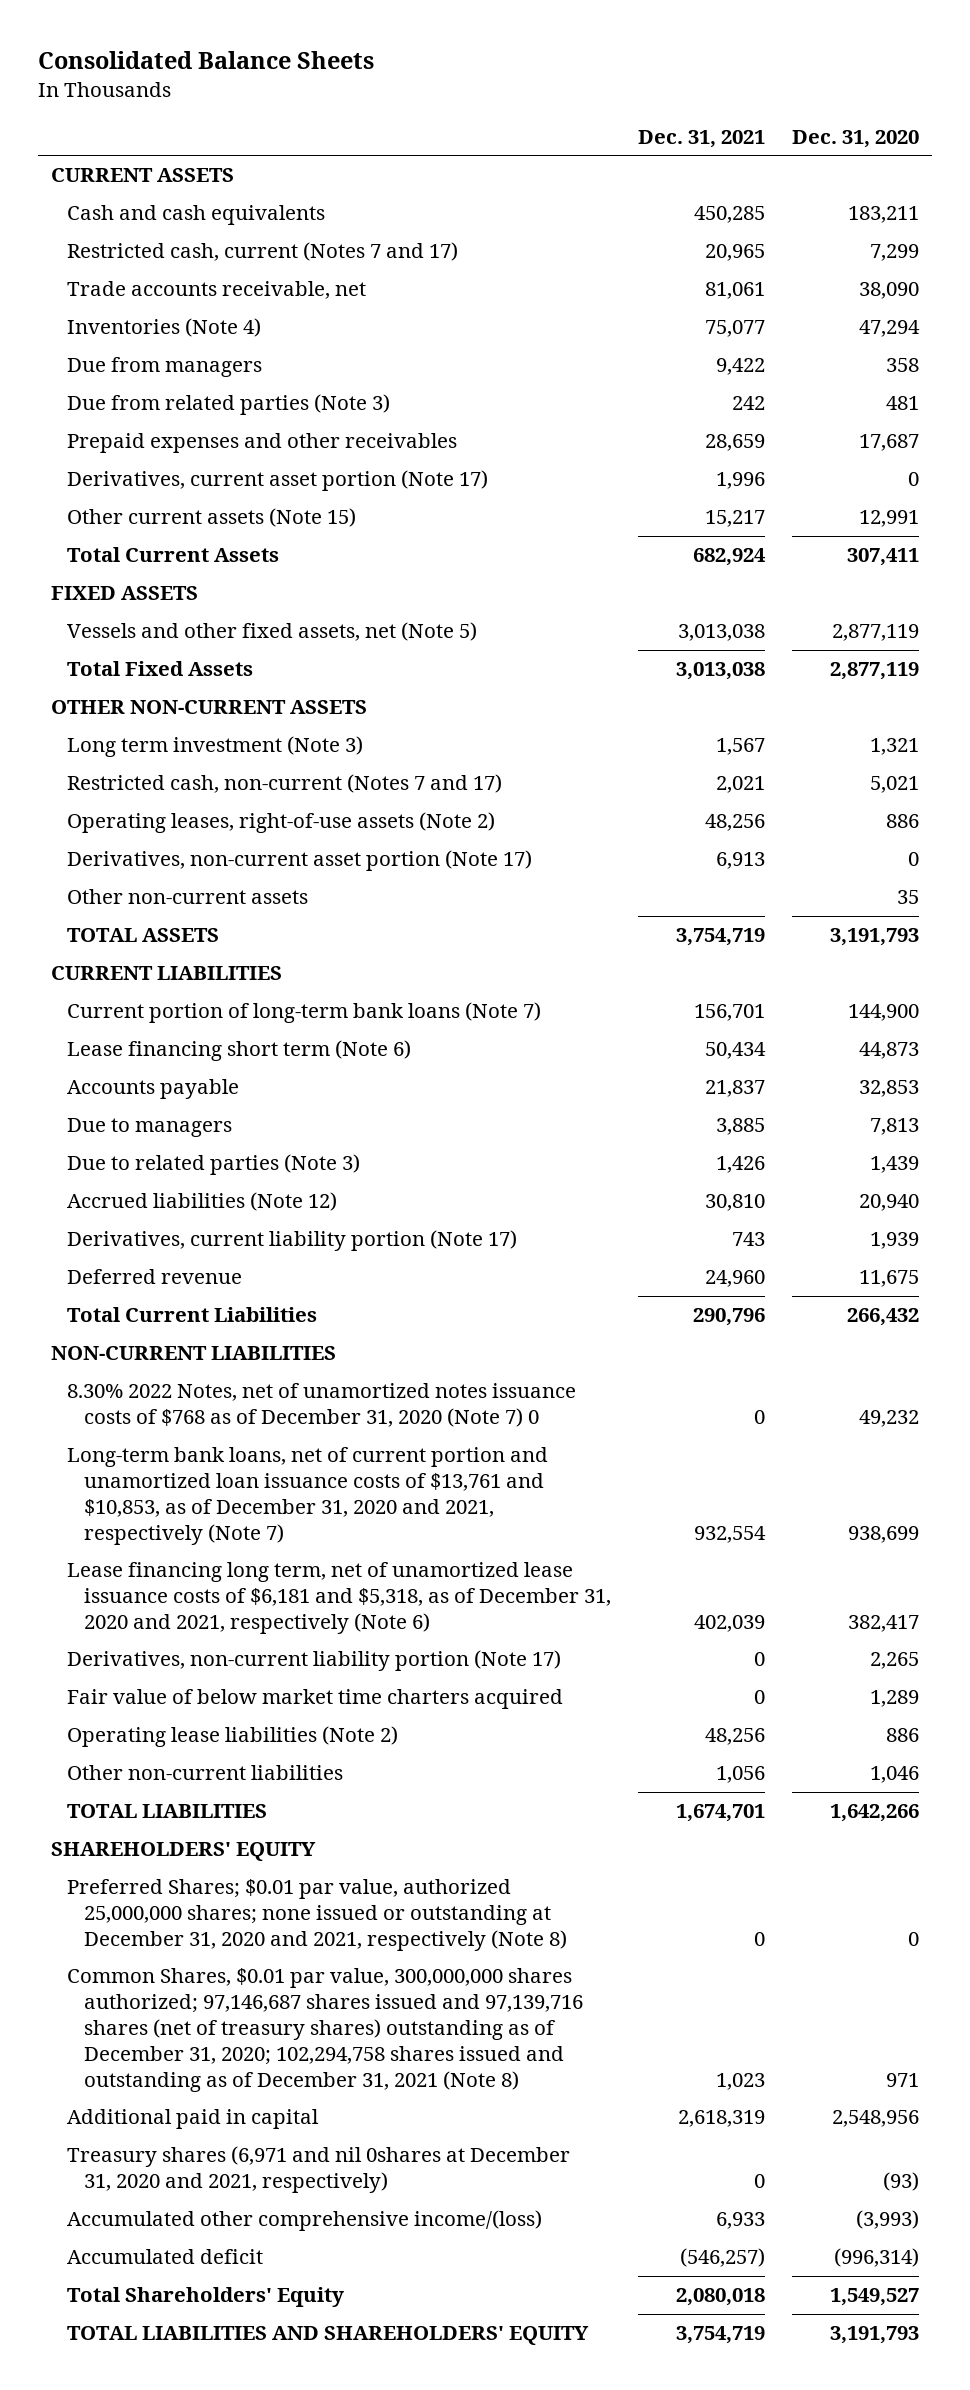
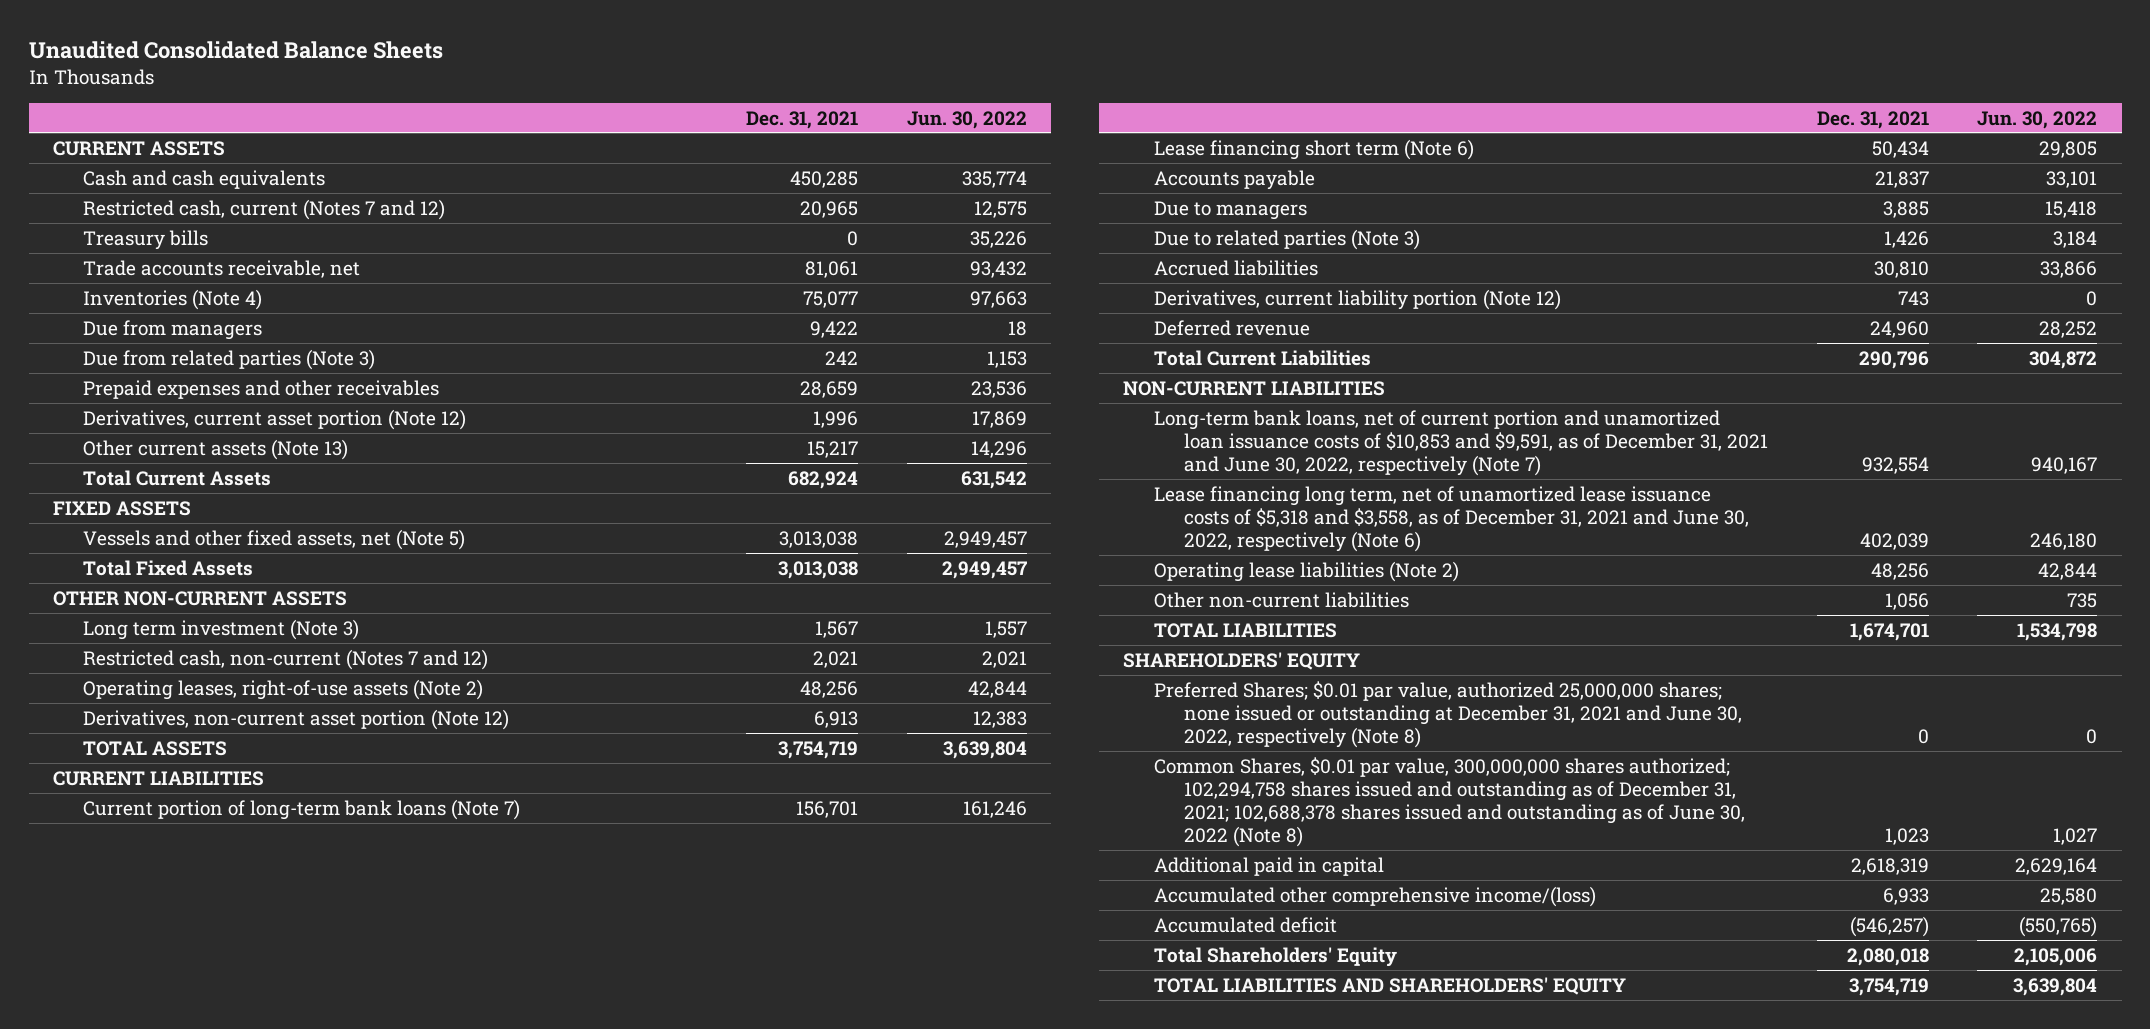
[37,51,374,70] Consolidated Balance Sheets -> [28,41,443,60] Unaudited Consolidated Balance Sheets
[791,129,919,148] Dec. 31, 2020 -> none
none -> [906,110,1027,129] Jun. 30, 2022
[67,242,459,262] Restricted cash, current (Notes 7 and 17) -> [83,198,446,220] Restricted cash, current (Notes 7 and 12)
none -> [83,229,209,250] Treasury bills
[67,470,489,492] Derivatives, current asset portion (Note 17) -> [83,408,467,430] Derivatives, current asset portion (Note 12)
[67,508,357,528] Other current assets (Note 15) -> [83,438,349,460] Other current assets (Note 13)
[67,774,503,794] Restricted cash, non-current (Notes 7 and 17) -> [83,648,489,670] Restricted cash, non-current (Notes 7 and 12)
[67,889,309,905] Other non-current assets -> none
[67,850,533,872] Derivatives, non-current asset portion (Note 17) -> [83,708,510,730] Derivatives, non-current asset portion (Note 12)
[67,1192,338,1212] Accrued liabilities (Note 12) -> [1153,259,1318,276] Accrued liabilities
[67,1230,518,1252] Derivatives, current liability portion (Note 17) -> [1153,288,1561,310] Derivatives, current liability portion (Note 12)
[67,1383,577,1428] 8.30% 2022 Notes, net of unamortized notes issuance costs of $768 as of December 31, 2020 (Note 7) 0 -> none
[67,1650,562,1672] Derivatives, non-current liability portion (Note 17) -> none
[67,1689,564,1710] Fair value of below market time charters acquired -> none
[67,1447,549,1545] Long-term bank loans, net of current portion and unamortized loan issuance costs of $13,761 and $10,853, as of December 31, 2020 and 2021, respectively (Note 7) -> [1153,409,1768,476] Long-term bank loans, net of current portion and unamortized loan issuance costs of $10,853 and $9,591, as of December 31, 2021 and June 30, 2022, respectively (Note 7)
[67,1562,611,1634] Lease financing long term, net of unamortized lease issuance costs of $6,181 and $5,318, as of December 31, 2020 and 2021, respectively (Note 6) -> [1153,485,1749,552] Lease financing long term, net of unamortized lease issuance costs of $5,318 and $3,558, as of December 31, 2021 and June 30, 2022, respectively (Note 6)
[67,1879,567,1951] Preferred Shares; $0.01 par value, authorized 25,000,000 shares; none issued or outstanding at December 31, 2020 and 2021, respectively (Note 8) -> [1153,680,1742,748] Preferred Shares; $0.01 par value, authorized 25,000,000 shares; none issued or outstanding at December 31, 2021 and June 30, 2022, respectively (Note 8)
[67,1968,583,2092] Common Shares, $0.01 par value, 300,000,000 shares authorized; 97,146,687 shares issued and 97,139,716 shares (net of treasury shares) outstanding as of December 31, 2020; 102,294,758 shares issued and outstanding as of December 31, 2021 (Note 8) -> [1153,756,1745,847] Common Shares, $0.01 par value, 300,000,000 shares authorized; 102,294,758 shares issued and outstanding as of December 31, 2021; 102,688,378 shares issued and outstanding as of June 30, 2022 (Note 8)
[67,2146,571,2194] Treasury shares (6,971 and nil 0shares at December 31, 2020 and 2021, respectively) -> none

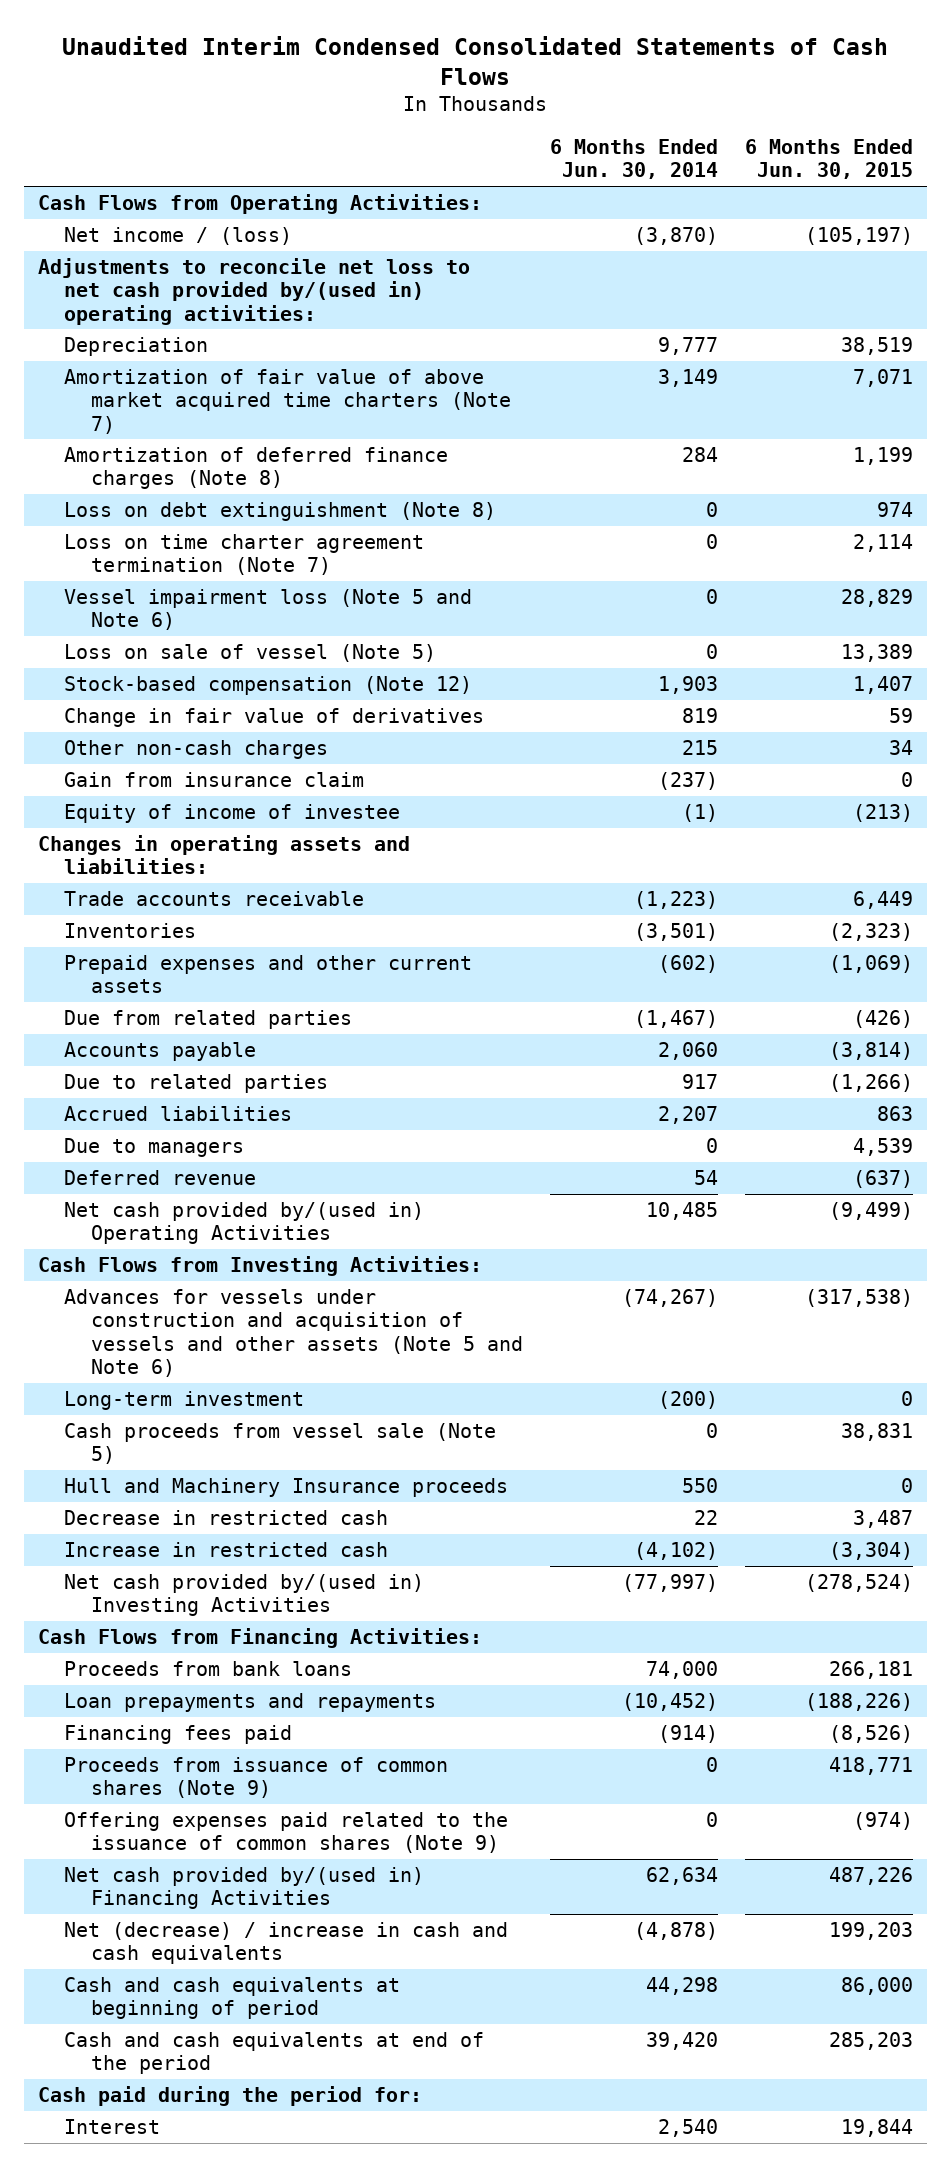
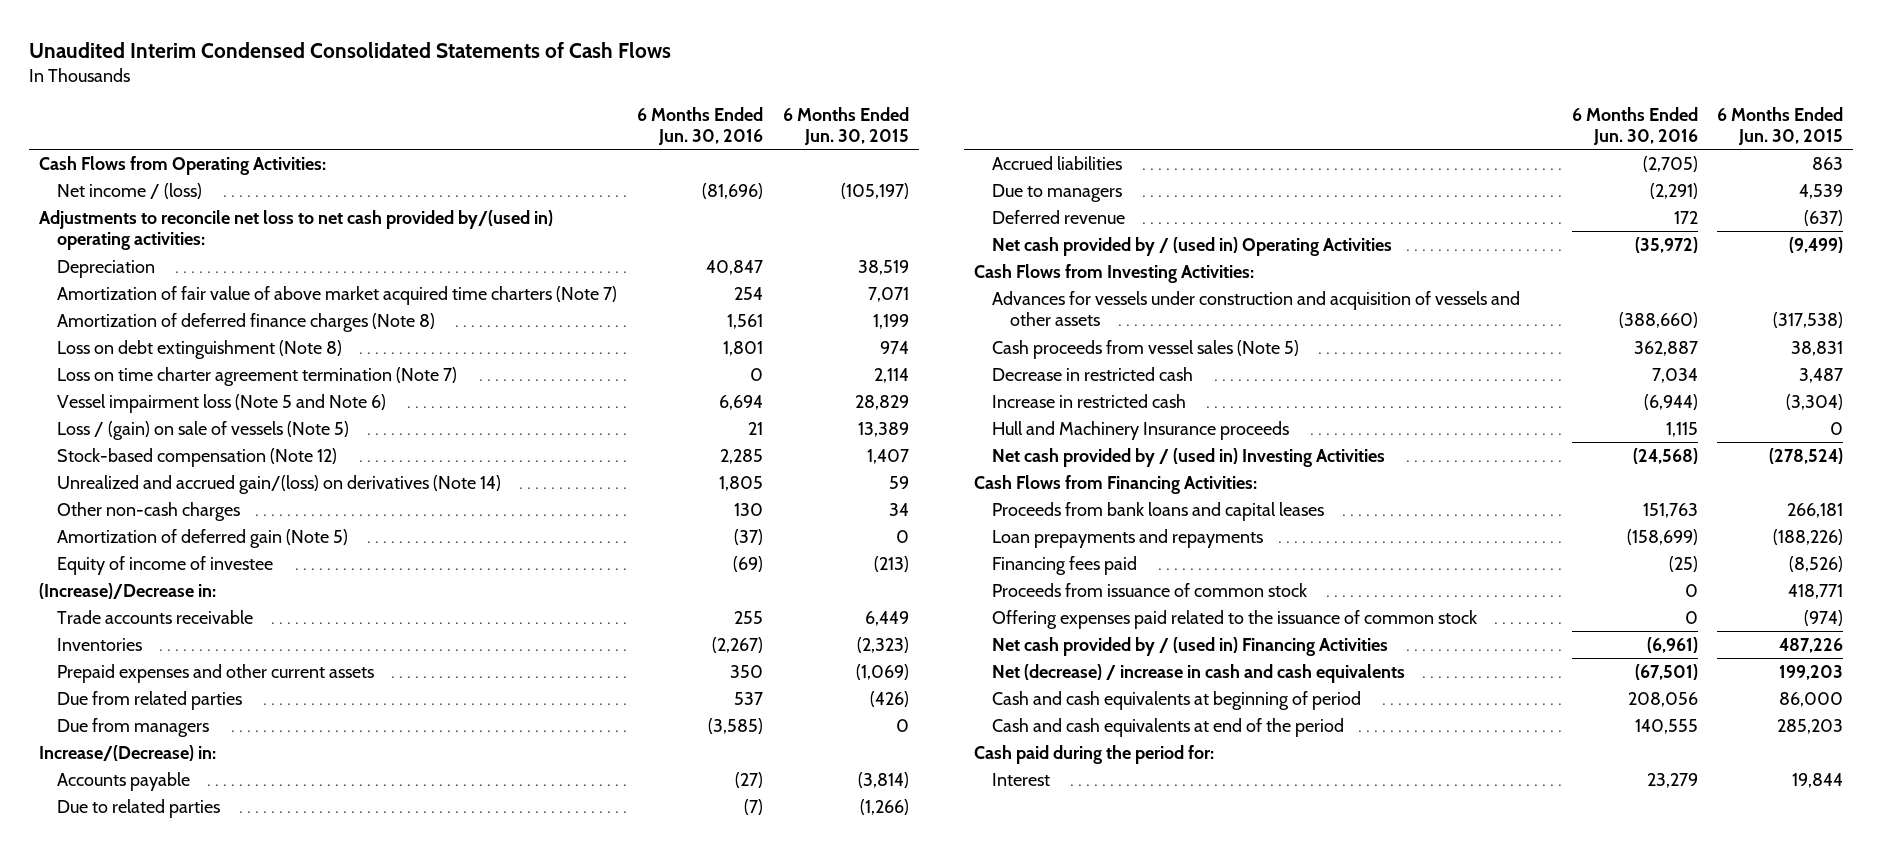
[550,139,719,180] 6 Months Ended Jun. 30, 2014 -> none
none -> [637,106,764,145] 6 Months Ended Jun. 30, 2016
[64,644,437,663] Loss on sale of vessel (Note 5) -> [57,421,350,441] Loss / (gain) on sale of vessels (Note 5)
[64,708,485,728] Change in fair value of derivatives -> [57,475,502,495] Unrealized and accrued gain/(loss) on derivatives (Note 14)
[64,772,365,788] Gain from insurance claim -> none
none -> [57,529,349,549] Amortization of deferred gain (Note 5)
[37,835,410,875] Changes in operating assets and liabilities: -> none
none -> [39,583,217,600] (Increase)/Decrease in:
none -> [57,718,210,738] Due from managers
none -> [39,745,217,762] Increase/(Decrease) in:
[64,1202,425,1245] Net cash provided by/(used in) Operating Activities -> [992,237,1393,257] Net cash provided by / (used in) Operating Activities
[64,1391,305,1411] Long-term investment -> none
[64,1289,524,1377] Advances for vessels under construction and acquisition of vessels and other assets (Note 5 and Note 6) -> [992,291,1521,327] Advances for vessels under construction and acquisition of vessels and other assets
[64,1423,497,1465] Cash proceeds from vessel sale (Note 5) -> [992,340,1300,360] Cash proceeds from vessel sales (Note 5)
[64,1478,509,1498] Hull and Machinery Insurance proceeds -> [992,421,1290,441] Hull and Machinery Insurance proceeds
[64,1574,425,1617] Net cash provided by/(used in) Investing Activities -> [992,448,1386,468] Net cash provided by / (used in) Investing Activities
[64,1661,353,1677] Proceeds from bank loans -> [992,502,1325,522] Proceeds from bank loans and capital leases
[64,1757,449,1799] Proceeds from issuance of common shares (Note 9) -> [992,583,1308,598] Proceeds from issuance of common stock
[64,1812,509,1854] Offering expenses paid related to the issuance of common shares (Note 9) -> [992,610,1478,630] Offering expenses paid related to the issuance of common stock
[64,1867,425,1910] Net cash provided by/(used in) Financing Activities -> [992,637,1389,657] Net cash provided by / (used in) Financing Activities

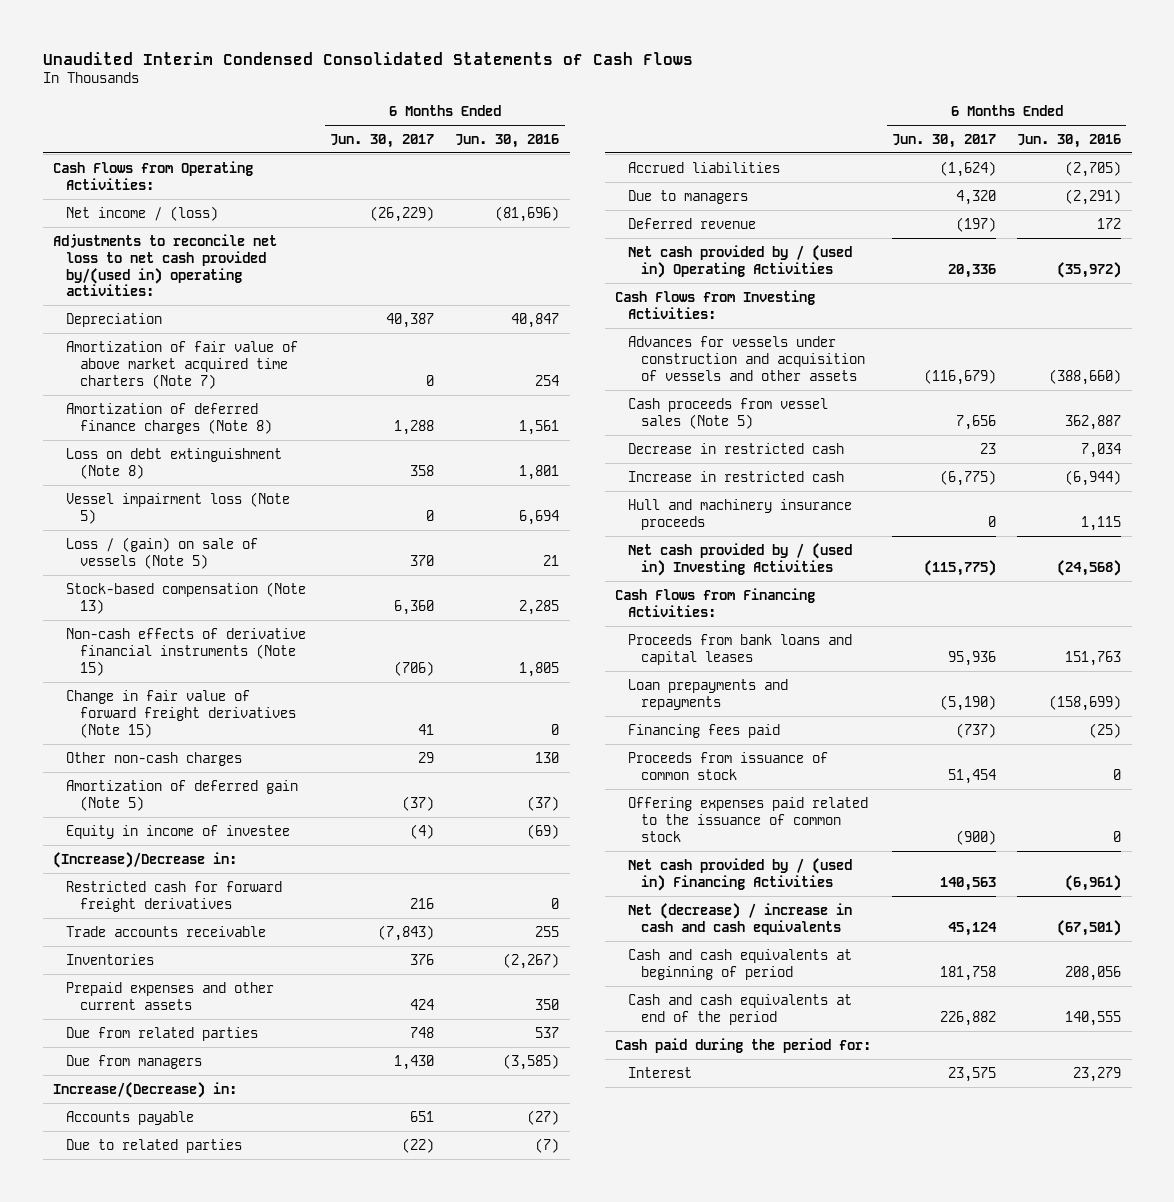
[782,106,909,145] 6 Months Ended Jun. 30, 2015 -> none
none -> [330,133,435,148] Jun. 30, 2017
[57,367,458,387] Loss on time charter agreement termination (Note 7) -> none
[57,394,387,414] Vessel impairment loss (Note 5 and Note 6) -> [66,491,291,524] Vessel impairment loss (Note 5)
[57,448,338,468] Stock-based compensation (Note 12) -> [66,581,307,614] Stock-based compensation (Note 13)
[57,475,502,495] Unrealized and accrued gain/(loss) on derivatives (Note 14) -> [66,627,307,676] Non-cash effects of derivative financial instruments (Note 15)
none -> [66,689,296,738] Change in fair value of forward freight derivatives (Note 15)
[57,556,274,576] Equity of income of investee -> [66,824,291,839] Equity in income of investee
none -> [66,880,283,912] Restricted cash for forward freight derivatives
[992,421,1290,441] Hull and Machinery Insurance proceeds -> [628,498,853,530] Hull and machinery insurance proceeds

